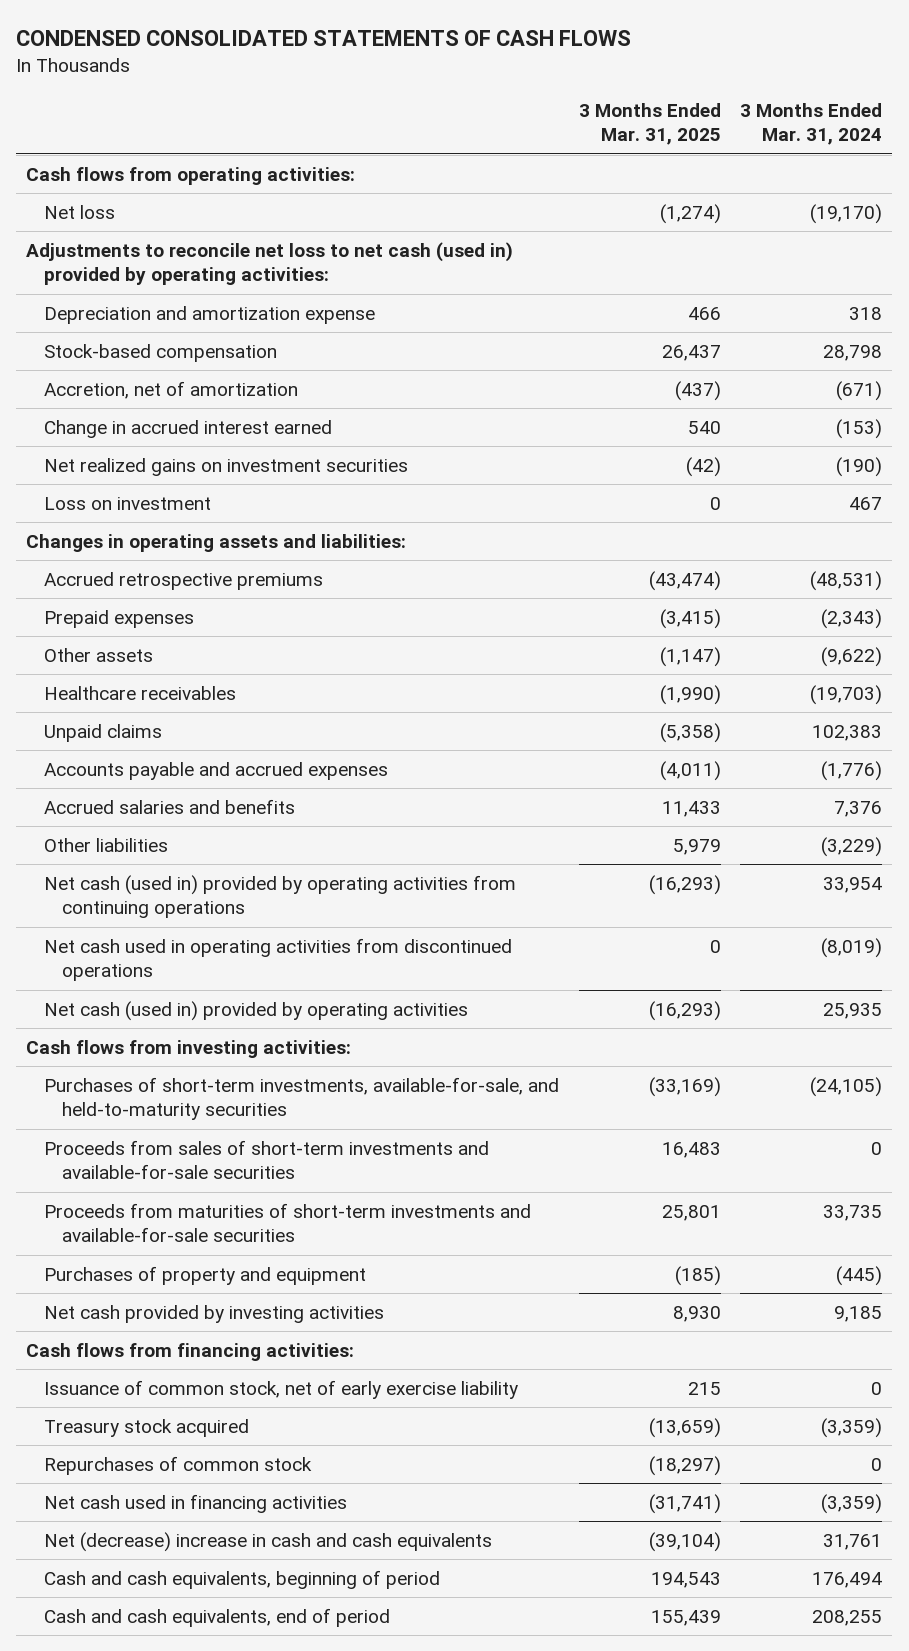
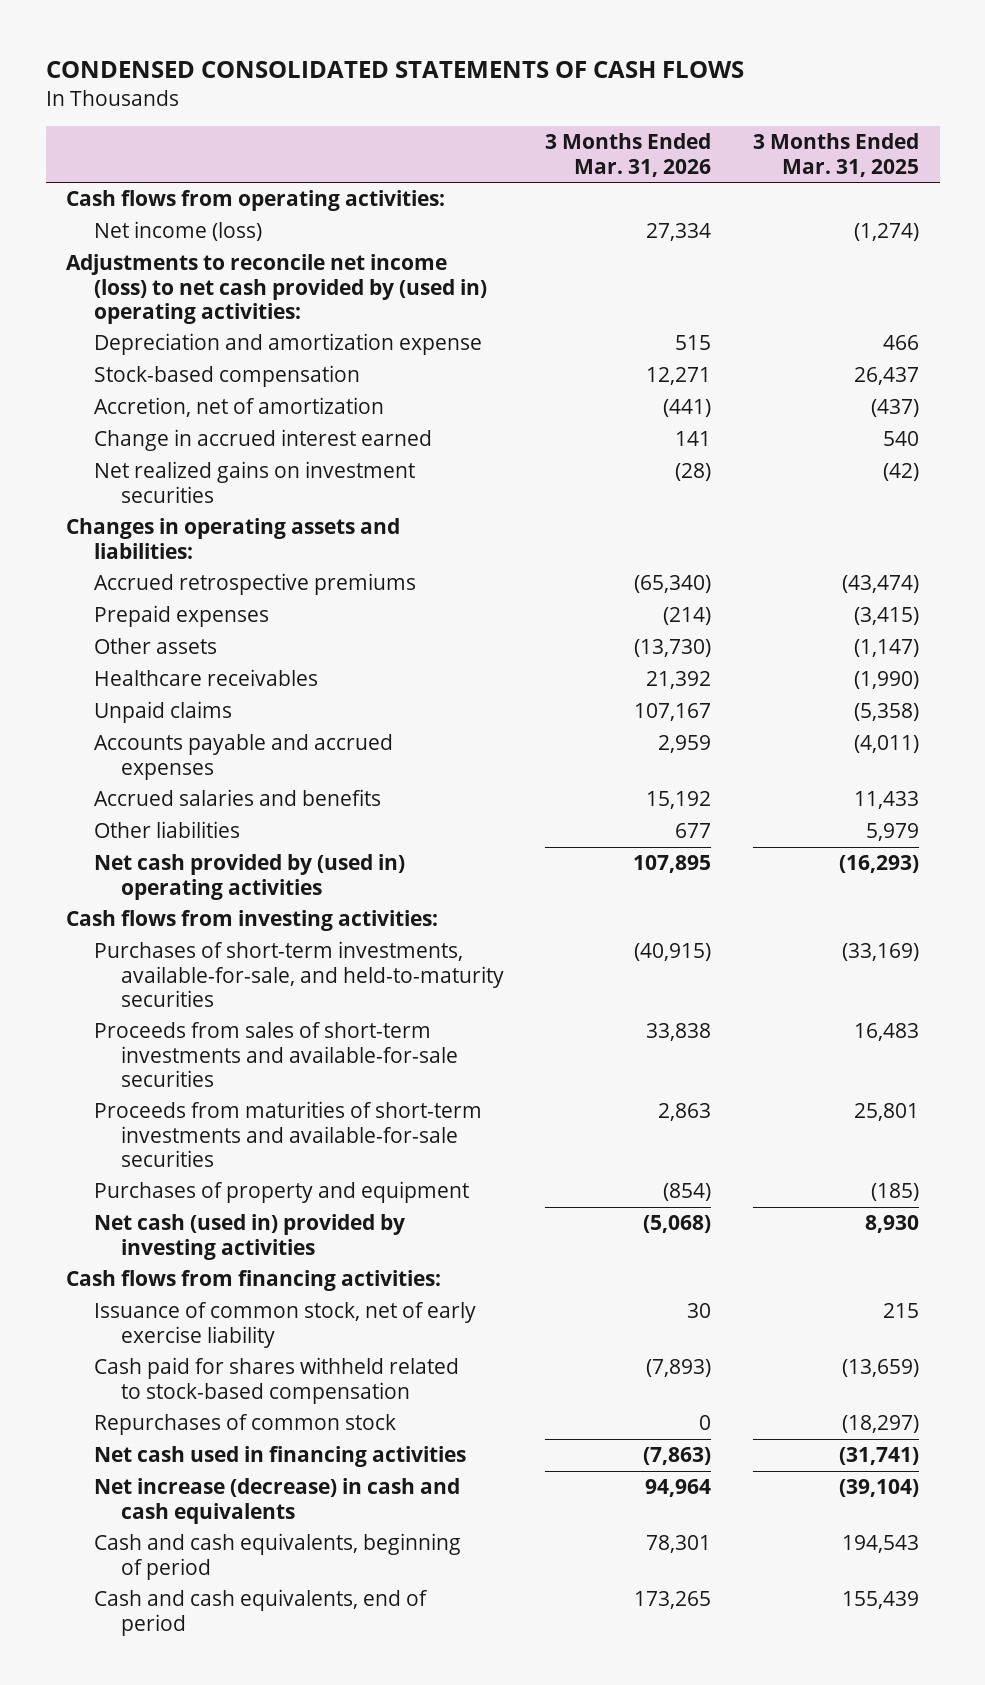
[740,102,883,146] 3 Months Ended Mar. 31, 2024 -> none
none -> [545,133,712,177] 3 Months Ended Mar. 31, 2026
[44,204,116,219] Net loss -> [93,221,262,242] Net income (loss)
[26,241,514,286] Adjustments to reconcile net loss to net cash (used in) provided by operating activities: -> [66,254,487,324] Adjustments to reconcile net income (loss) to net cash provided by (used in) operating activities:
[44,496,212,510] Loss on investment -> none
[44,874,517,919] Net cash (used in) provided by operating activities from continuing operations -> none
[44,937,513,982] Net cash used in operating activities from discontinued operations -> none
[44,1000,469,1021] Net cash (used in) provided by operating activities -> [93,854,405,900] Net cash provided by (used in) operating activities
[44,1304,385,1323] Net cash provided by investing activities -> [93,1214,405,1260] Net cash (used in) provided by investing activities
[44,1418,250,1437] Treasury stock acquired -> [93,1357,459,1404] Cash paid for shares withheld related to stock-based compensation
[44,1531,493,1552] Net (decrease) increase in cash and cash equivalents -> [93,1478,460,1524] Net increase (decrease) in cash and cash equivalents

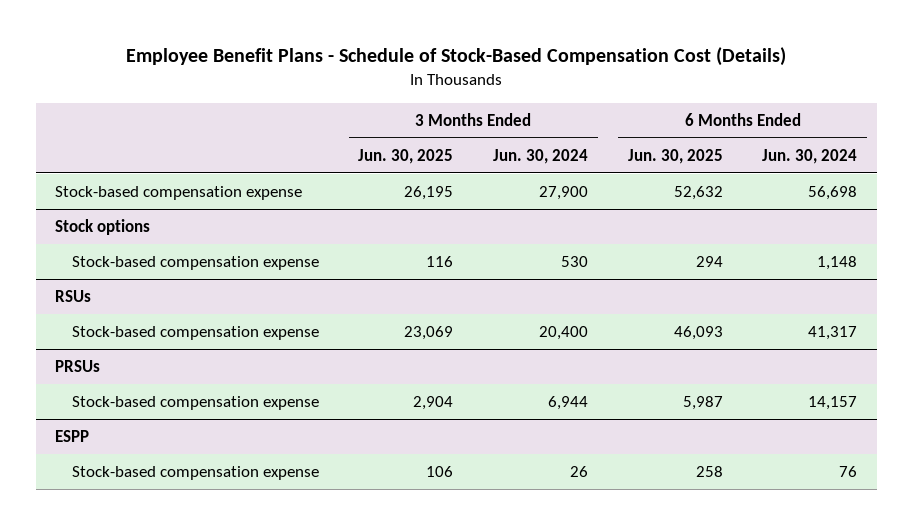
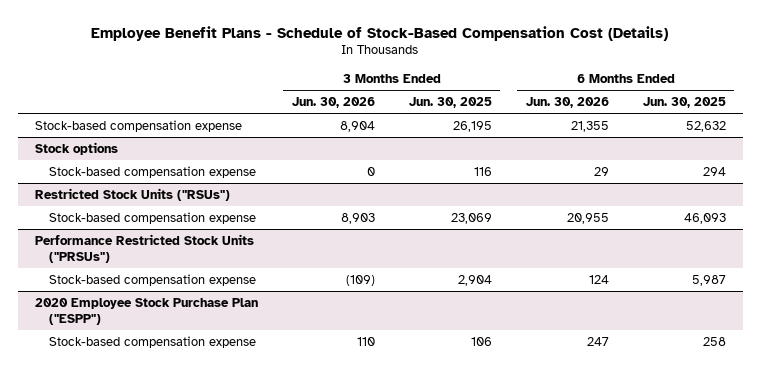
[493,148,589,164] Jun. 30, 2024 -> none
[762,148,858,164] Jun. 30, 2024 -> none
none -> [291,97,375,109] Jun. 30, 2026
none -> [525,97,609,109] Jun. 30, 2026
[55,290,92,303] RSUs -> [34,187,230,201] Restricted Stock Units ("RSUs")
[55,360,101,373] PRSUs -> [34,233,254,263] Performance Restricted Stock Units ("PRSUs")
[55,430,90,443] ESPP -> [34,297,258,325] 2020 Employee Stock Purchase Plan ("ESPP")

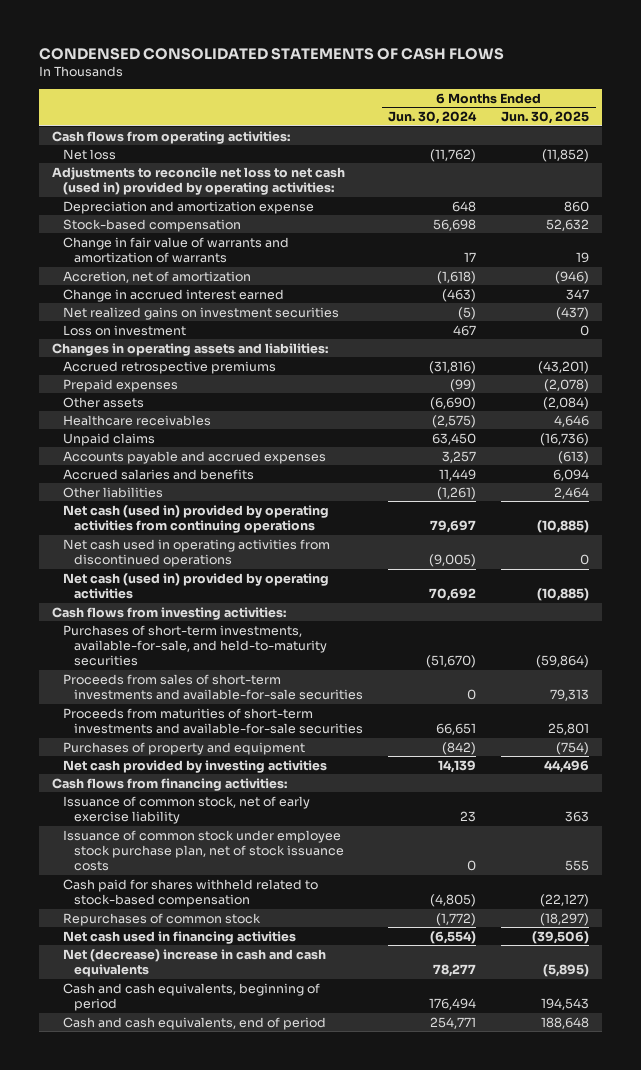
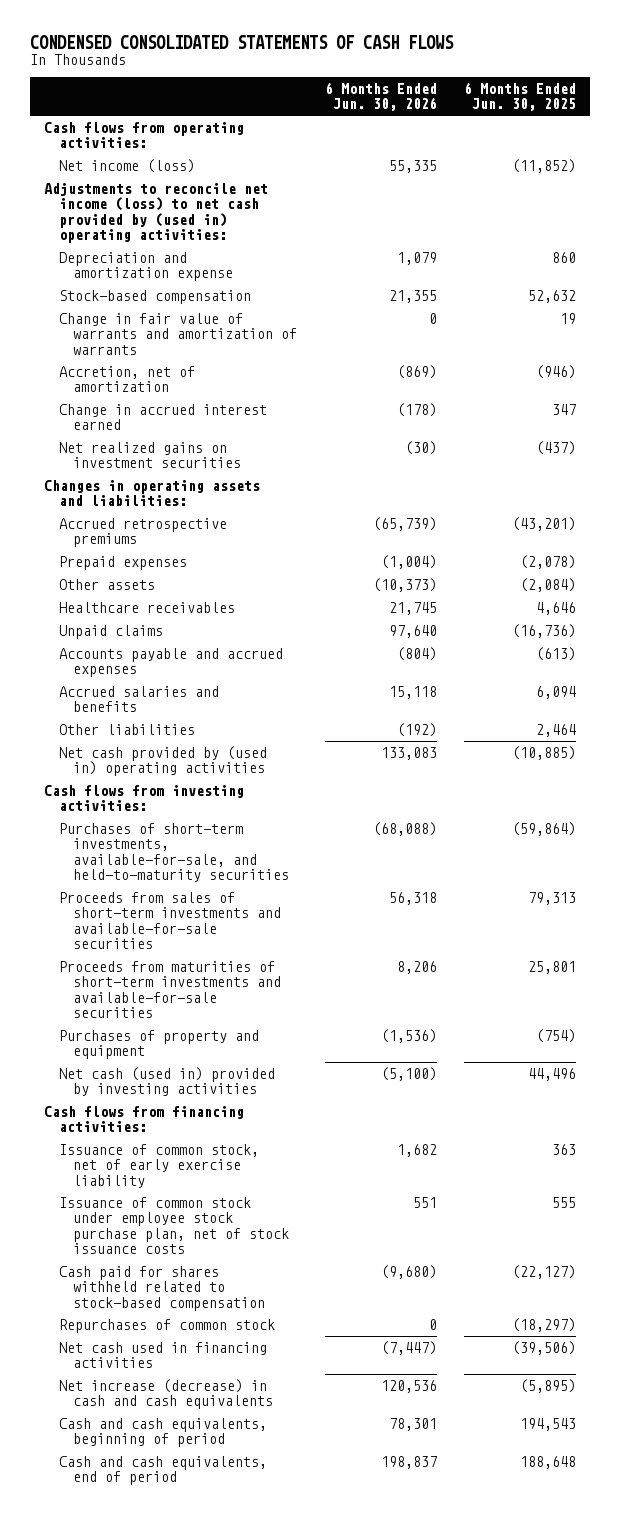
[388,111,478,125] Jun. 30, 2024 -> none
none -> [324,81,437,112] 6 Months Ended Jun. 30, 2026
[63,148,117,160] Net loss -> [58,158,195,173] Net income (loss)
[51,166,345,195] Adjustments to reconcile net loss to net cash (used in) provided by operating activities: -> [43,182,268,244] Adjustments to reconcile net income (loss) to net cash provided by (used in) operating activities:
[63,324,187,336] Loss on investment -> none
[63,504,330,533] Net cash (used in) provided by operating activities from continuing operations -> none
[63,538,331,567] Net cash used in operating activities from discontinued operations -> none
[63,572,330,599] Net cash (used in) provided by operating activities -> [58,745,267,777] Net cash provided by (used in) operating activities
[63,759,328,773] Net cash provided by investing activities -> [58,1066,275,1097] Net cash (used in) provided by investing activities
[63,948,327,977] Net (decrease) increase in cash and cash equivalents -> [58,1378,274,1410] Net increase (decrease) in cash and cash equivalents

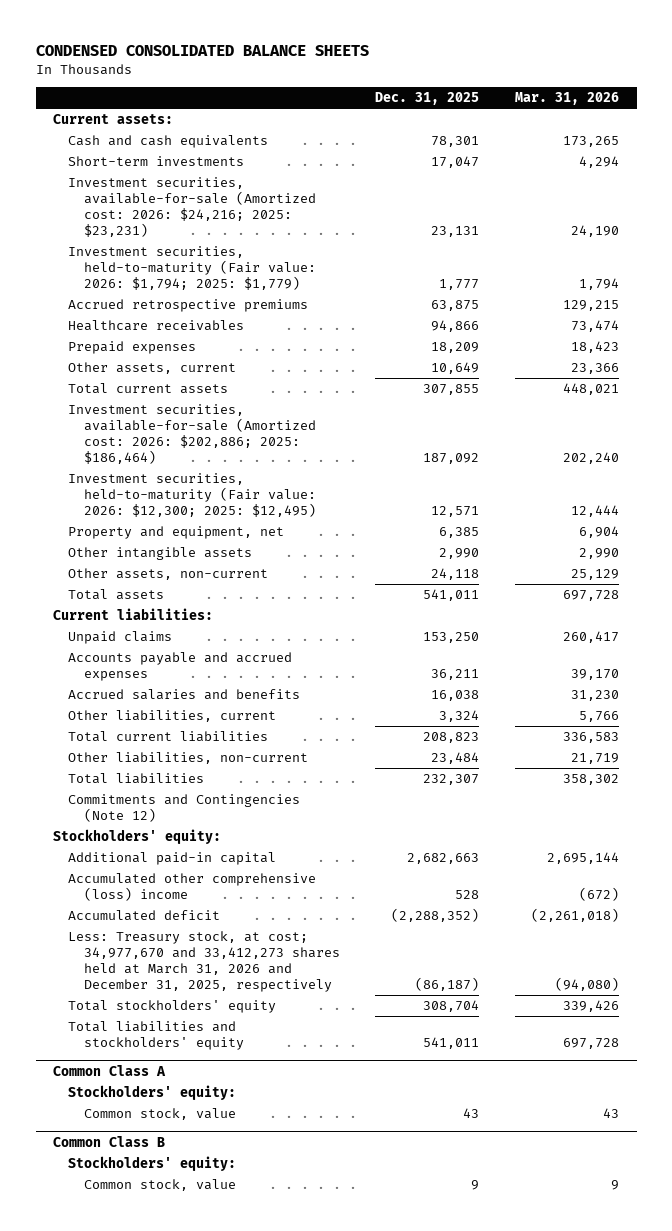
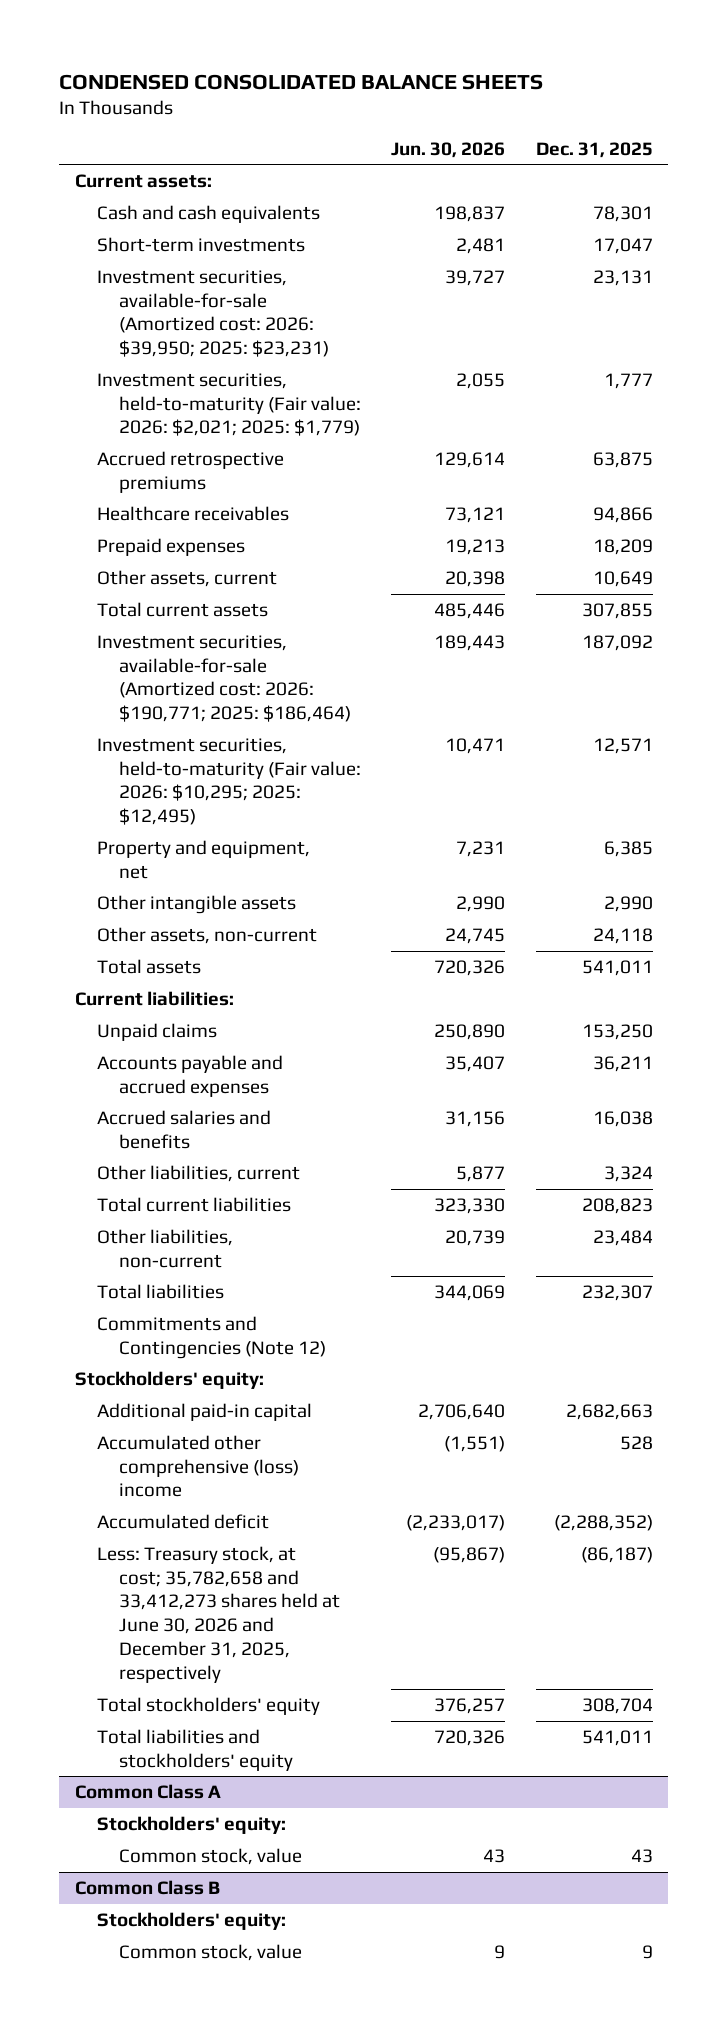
[514,92,619,106] Mar. 31, 2026 -> none
none -> [391,141,506,158] Jun. 30, 2026
[68,177,316,237] Investment securities, available-for-sale (Amortized cost: 2026: $24,216; 2025: $23,231) -> [96,269,329,358] Investment securities, available-for-sale (Amortized cost: 2026: $39,950; 2025: $23,231)
[68,246,316,290] Investment securities, held-to-maturity (Fair value: 2026: $1,794; 2025: $1,779) -> [96,372,361,437] Investment securities, held-to-maturity (Fair value: 2026: $2,021; 2025: $1,779)
[68,404,316,464] Investment securities, available-for-sale (Amortized cost: 2026: $202,886; 2025: $186,464) -> [96,634,351,723] Investment securities, available-for-sale (Amortized cost: 2026: $190,771; 2025: $186,464)
[68,473,316,517] Investment securities, held-to-maturity (Fair value: 2026: $12,300; 2025: $12,495) -> [96,737,361,826] Investment securities, held-to-maturity (Fair value: 2026: $10,295; 2025: $12,495)
[68,931,340,992] Less: Treasury stock, at cost; 34,977,670 and 33,412,273 shares held at March 31, 2026 and December 31, 2025, respectively -> [96,1545,340,1683] Less: Treasury stock, at cost; 35,782,658 and 33,412,273 shares held at June 30, 2026 and December 31, 2025, respectively

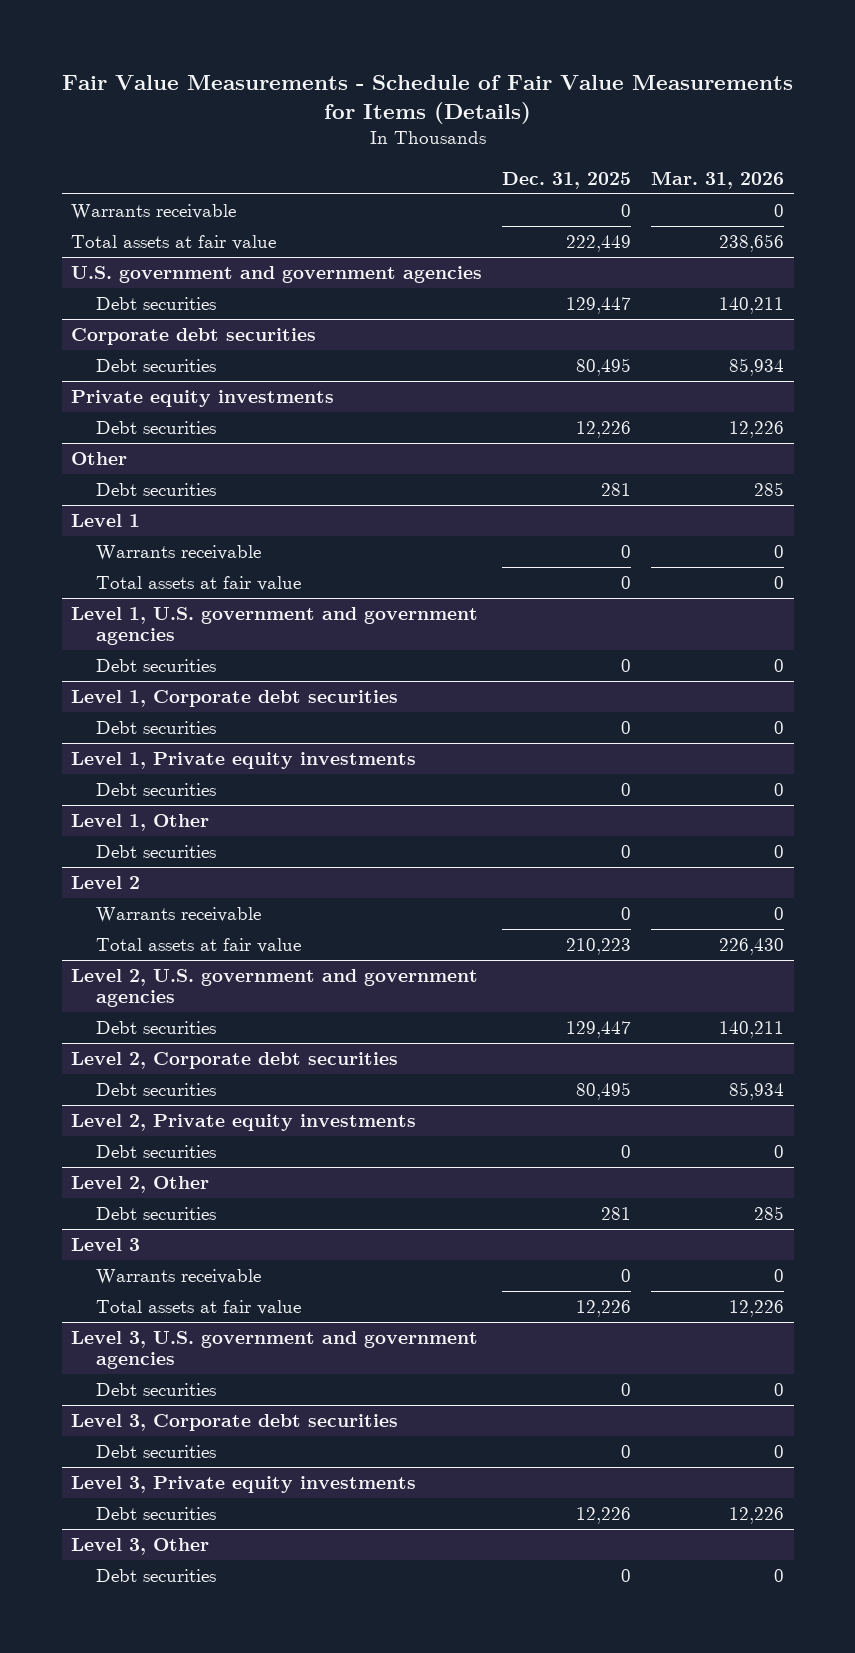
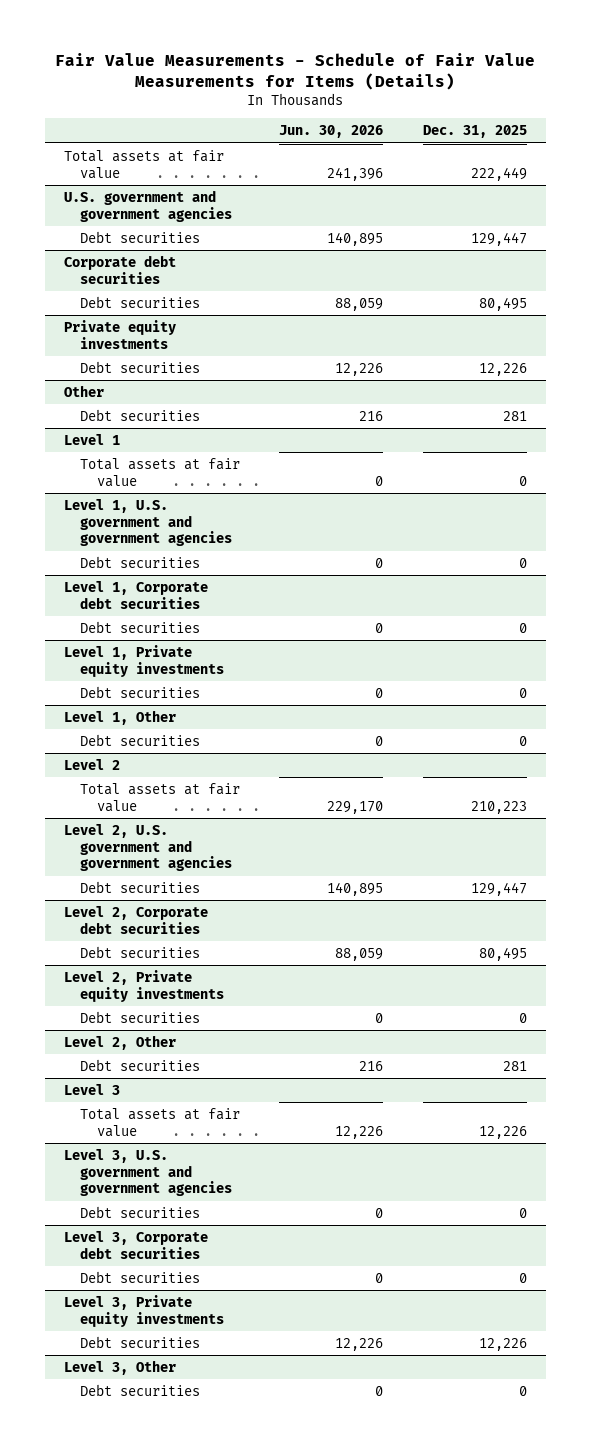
[650,170,784,189] Mar. 31, 2026 -> none
none -> [279,125,384,139] Jun. 30, 2026
[71,203,237,220] Warrants receivable -> none
[96,544,262,561] Warrants receivable -> none
[96,906,262,923] Warrants receivable -> none
[96,1268,262,1285] Warrants receivable -> none

